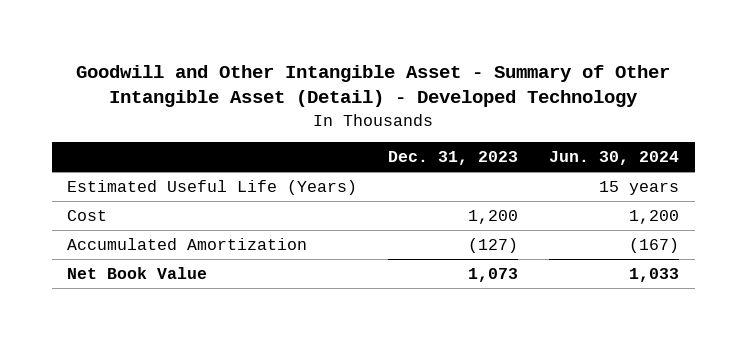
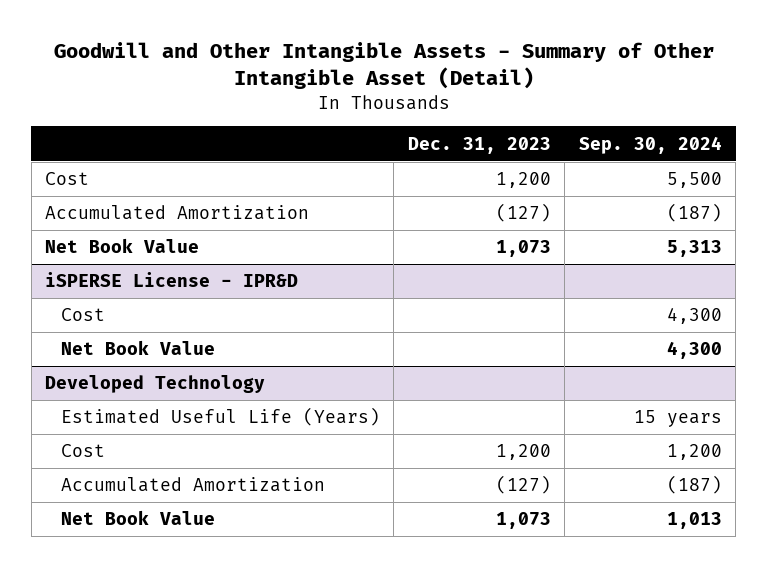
[76,64,671,108] Goodwill and Other Intangible Asset - Summary of Other Intangible Asset (Detail) - Developed Technology -> [53,42,714,90] Goodwill and Other Intangible Assets - Summary of Other Intangible Asset (Detail)
[549,151,680,166] Jun. 30, 2024 -> none
none -> [578,135,722,154] Sep. 30, 2024
none -> [45,172,90,186] Cost
none -> [45,205,310,221] Accumulated Amortization
none -> [45,238,200,254] Net Book Value
none -> [45,272,299,288] iSPERSE License - IPR&D
none -> [60,308,105,322] Cost
none -> [60,340,215,356] Net Book Value
none -> [45,375,266,394] Developed Technology

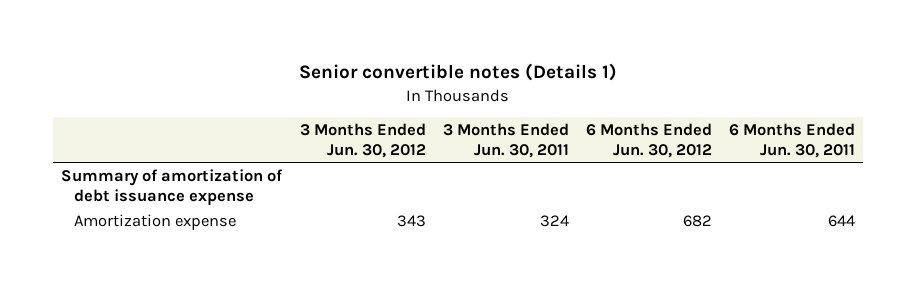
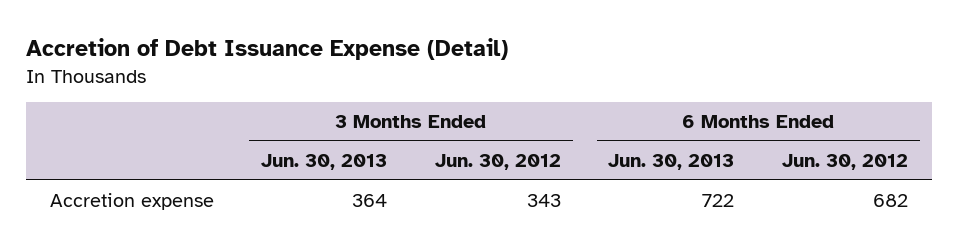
[299,63,618,82] Senior convertible notes (Details 1) -> [25,38,508,61] Accretion of Debt Issuance Expense (Detail)
[442,122,569,158] 3 Months Ended Jun. 30, 2011 -> none
[728,122,855,158] 6 Months Ended Jun. 30, 2011 -> none
none -> [261,154,388,171] Jun. 30, 2013
none -> [608,154,735,171] Jun. 30, 2013
[61,168,284,205] Summary of amortization of debt issuance expense -> none
[74,213,237,230] Amortization expense -> [49,193,214,211] Accretion expense

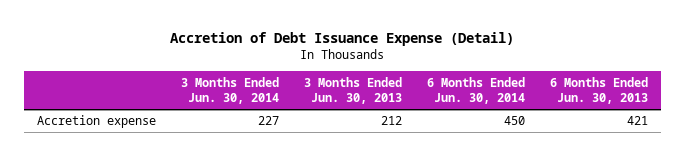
[434,154,561,171] Jun. 30, 2012 -> none
[782,154,909,171] Jun. 30, 2012 -> none
none -> [180,76,279,105] 3 Months Ended Jun. 30, 2014
none -> [427,76,526,105] 6 Months Ended Jun. 30, 2014
[352,194,388,208] 364 -> [380,116,402,126] 212
[702,194,735,208] 722 -> [627,116,649,126] 421

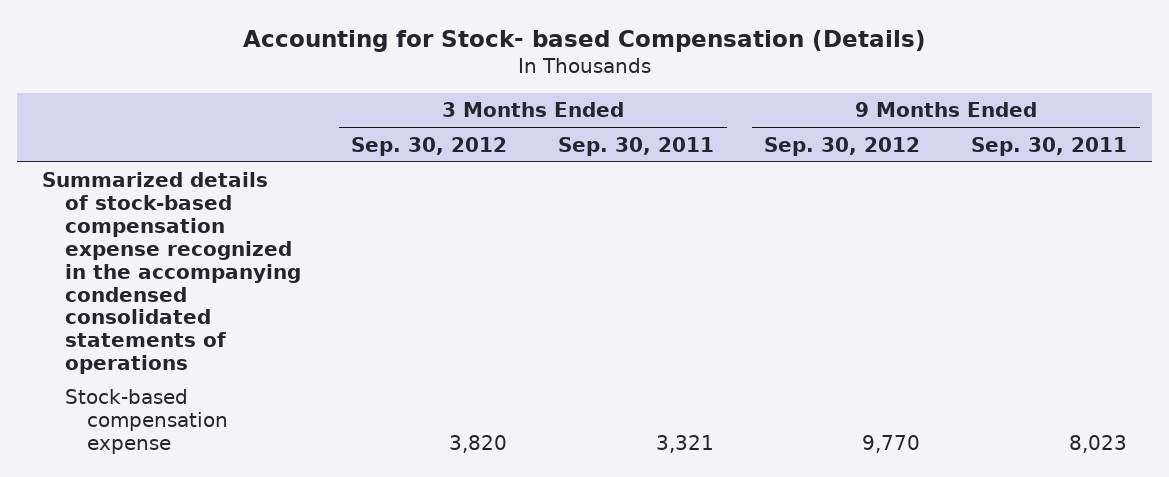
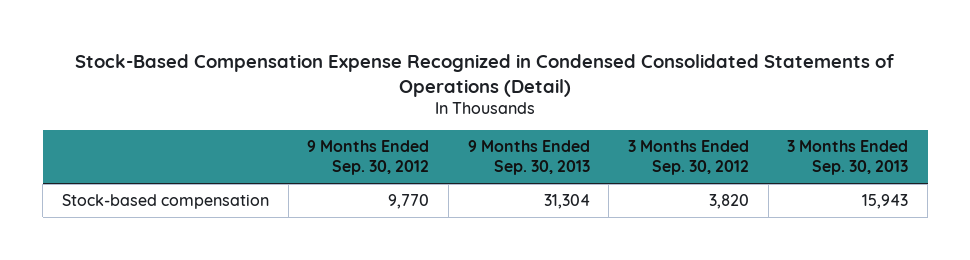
[242,30,926,53] Accounting for Stock- based Compensation (Details) -> [75,53,895,97] Stock-Based Compensation Expense Recognized in Condensed Consolidated Statements of Operations (Detail)
[557,136,714,156] Sep. 30, 2011 -> none
[971,136,1128,156] Sep. 30, 2011 -> none
none -> [467,140,590,176] 9 Months Ended Sep. 30, 2013
none -> [787,140,909,176] 3 Months Ended Sep. 30, 2013
[42,172,301,375] Summarized details of stock-based compensation expense recognized in the accompanying condensed consolidated statements of operations -> none
[64,389,229,455] Stock-based compensation expense -> [61,193,269,209] Stock-based compensation

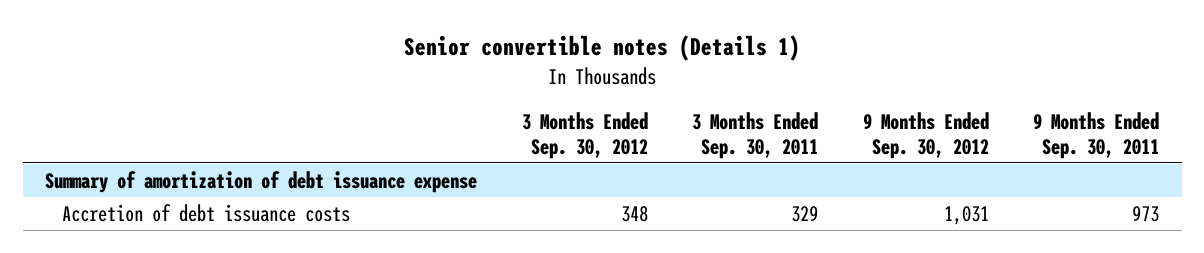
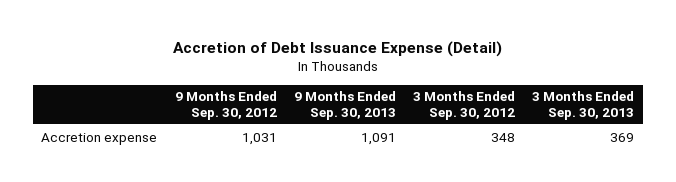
[404,35,801,62] Senior convertible notes (Details 1) -> [172,41,502,58] Accretion of Debt Issuance Expense (Detail)
[692,111,819,159] 3 Months Ended Sep. 30, 2011 -> none
[1033,111,1160,159] 9 Months Ended Sep. 30, 2011 -> none
none -> [293,91,396,120] 9 Months Ended Sep. 30, 2013
none -> [532,91,635,120] 3 Months Ended Sep. 30, 2013
[44,170,477,193] Summary of amortization of debt issuance expense -> none
[62,203,351,222] Accretion of debt issuance costs -> [41,132,158,145] Accretion expense

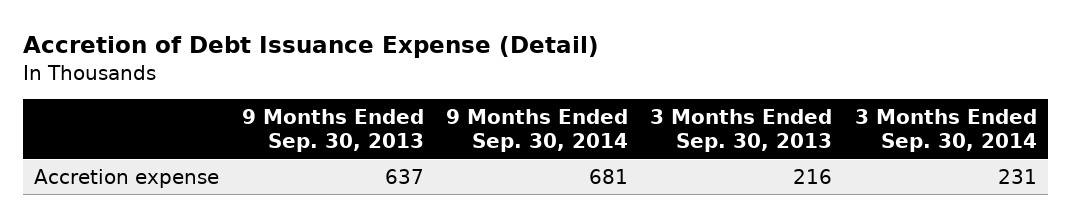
[174,91,277,120] 9 Months Ended Sep. 30, 2012 -> none
[413,91,516,120] 3 Months Ended Sep. 30, 2012 -> none
none -> [445,108,628,153] 9 Months Ended Sep. 30, 2014
none -> [854,108,1037,153] 3 Months Ended Sep. 30, 2014
[360,132,396,145] 1,091 -> [384,169,424,185] 637
[610,132,635,142] 369 -> [793,169,833,185] 216

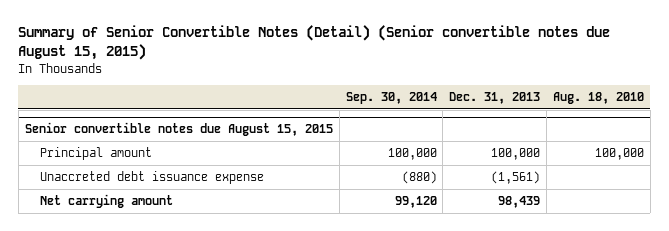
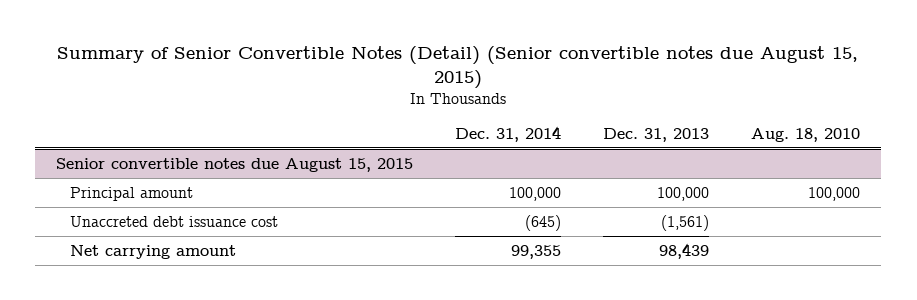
[345,92,437,105] Sep. 30, 2014 -> none
none -> [455,125,562,142] Dec. 31, 2014
[39,171,264,185] Unaccreted debt issuance expense -> [70,215,279,227] Unaccreted debt issuance cost

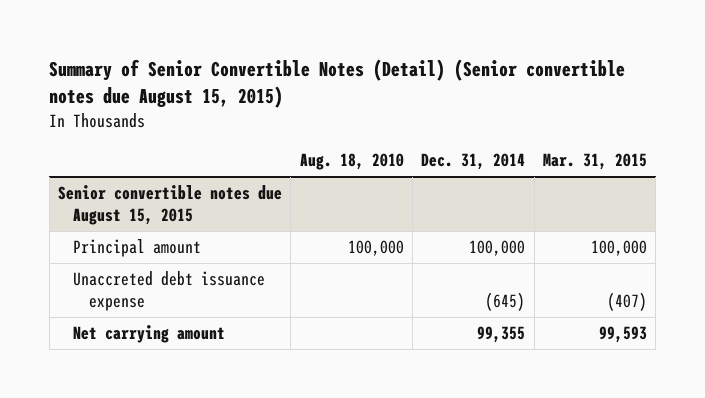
[603,127,710,142] Dec. 31, 2013 -> none
none -> [543,153,648,171] Mar. 31, 2015
[70,215,279,227] Unaccreted debt issuance cost -> [73,271,266,312] Unaccreted debt issuance expense

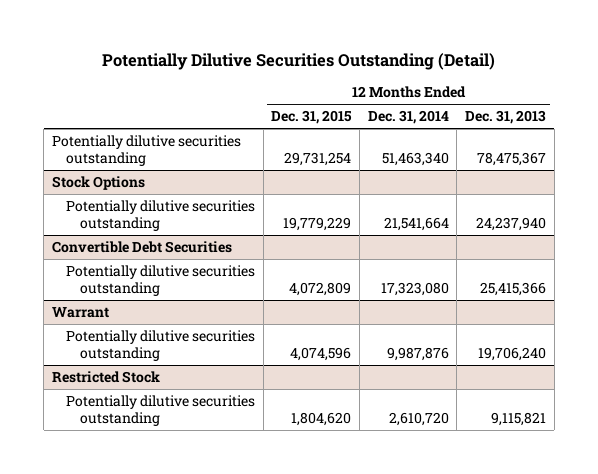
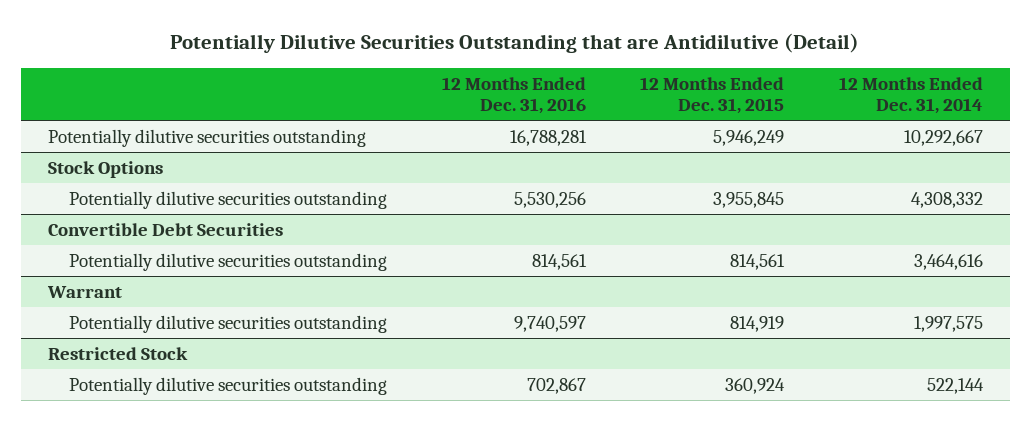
[102,52,496,70] Potentially Dilutive Securities Outstanding (Detail) -> [170,33,860,54] Potentially Dilutive Securities Outstanding that are Antidilutive (Detail)
[464,110,546,125] Dec. 31, 2013 -> none
none -> [441,76,586,115] 12 Months Ended Dec. 31, 2016
[284,152,352,167] 29,731,254 -> [713,129,785,146] 5,946,249
[381,152,449,167] 51,463,340 -> [903,129,983,146] 10,292,667
[283,217,352,232] 19,779,229 -> [713,191,785,208] 3,955,845
[383,217,449,232] 21,541,664 -> [910,191,983,208] 4,308,332
[289,282,352,297] 4,072,809 -> [730,253,786,270] 814,561
[380,282,449,297] 17,323,080 -> [913,253,983,270] 3,464,616
[290,347,352,362] 4,074,596 -> [730,315,785,332] 814,919
[386,347,449,362] 9,987,876 -> [913,315,983,332] 1,997,575
[291,412,352,427] 1,804,620 -> [725,377,786,394] 360,924
[388,412,449,427] 2,610,720 -> [926,377,984,394] 522,144

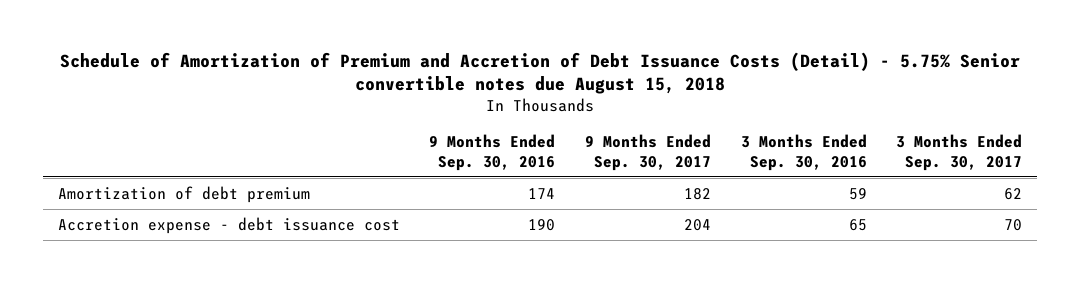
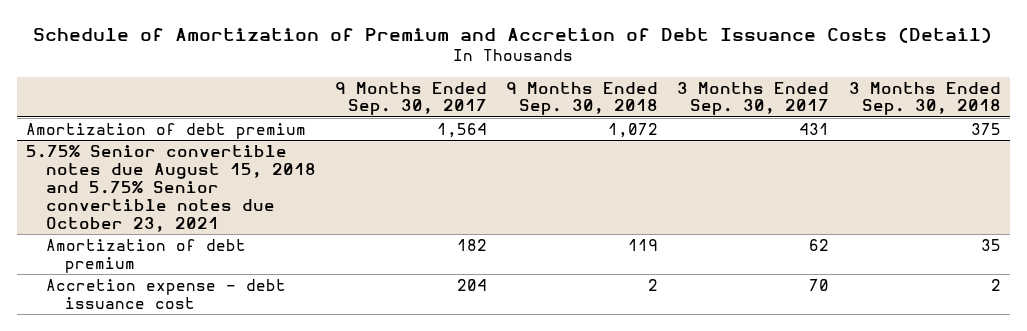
[60,51,1021,95] Schedule of Amortization of Premium and Accretion of Debt Issuance Costs (Detail) - 5.75% Senior convertible notes due August 15, 2018 -> [33,26,993,43] Schedule of Amortization of Premium and Accretion of Debt Issuance Costs (Detail)
[429,134,556,171] 9 Months Ended Sep. 30, 2016 -> none
[740,134,867,171] 3 Months Ended Sep. 30, 2016 -> none
none -> [506,81,659,116] 9 Months Ended Sep. 30, 2018
none -> [848,81,1001,116] 3 Months Ended Sep. 30, 2018
none -> [26,122,307,139] Amortization of debt premium
none -> [26,144,316,232] 5.75% Senior convertible notes due August 15, 2018 and 5.75% Senior convertible notes due October 23, 2021

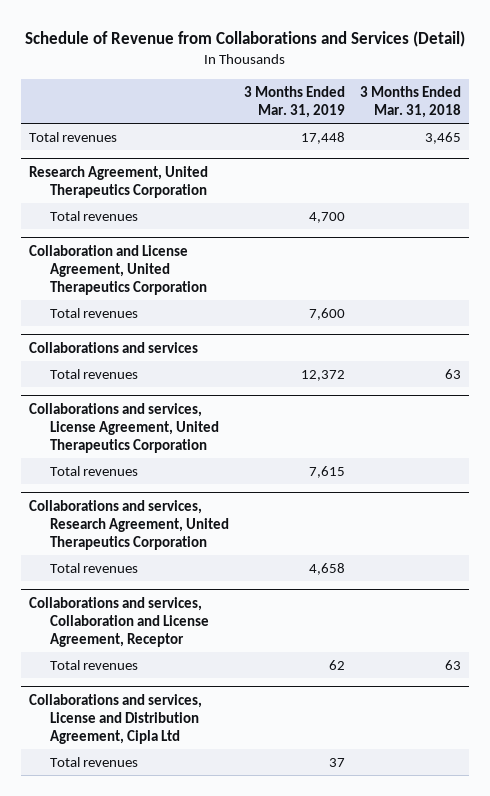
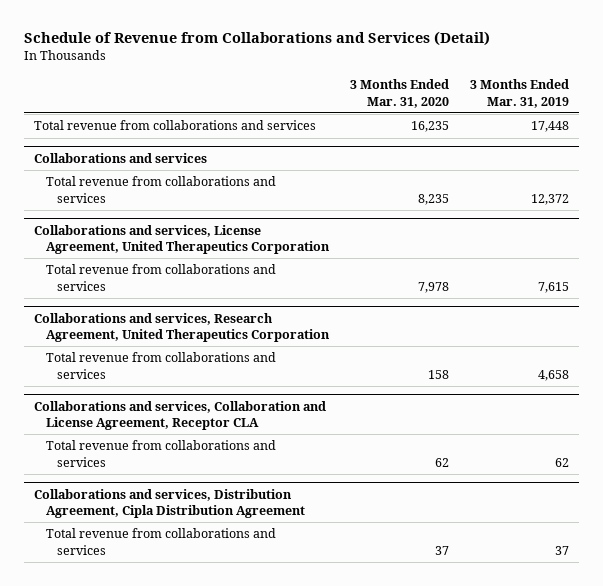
[360,86,462,119] 3 Months Ended Mar. 31, 2018 -> none
none -> [349,79,449,108] 3 Months Ended Mar. 31, 2020
[29,165,209,198] Research Agreement, United Therapeutics Corporation -> none
[49,211,138,222] Total revenues -> none
[29,244,207,295] Collaboration and License Agreement, United Therapeutics Corporation -> none
[49,308,138,319] Total revenues -> none
[29,132,118,143] Total revenues -> [34,120,317,131] Total revenue from collaborations and services
[49,369,138,380] Total revenues -> [45,176,276,203] Total revenue from collaborations and services
[49,466,138,477] Total revenues -> [45,264,276,291] Total revenue from collaborations and services
[49,563,138,574] Total revenues -> [45,352,276,379] Total revenue from collaborations and services
[29,596,209,647] Collaborations and services, Collaboration and License Agreement, Receptor -> [34,400,327,430] Collaborations and services, Collaboration and License Agreement, Receptor CLA
[49,660,138,671] Total revenues -> [45,440,276,467] Total revenue from collaborations and services
[29,693,203,744] Collaborations and services, License and Distribution Agreement, Cipla Ltd -> [34,488,305,518] Collaborations and services, Distribution Agreement, Cipla Distribution Agreement
[49,757,138,768] Total revenues -> [45,528,276,555] Total revenue from collaborations and services

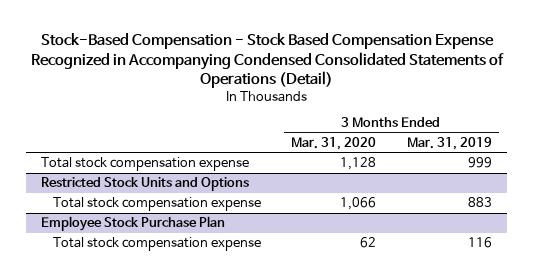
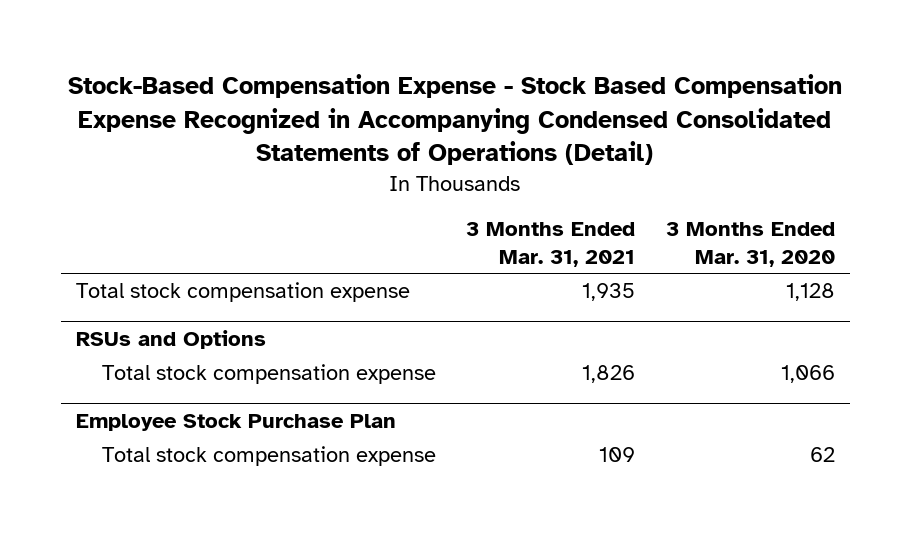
[30,33,504,88] Stock-Based Compensation - Stock Based Compensation Expense Recognized in Accompanying Condensed Consolidated Statements of Operations (Detail) -> [68,74,843,166] Stock-Based Compensation Expense - Stock Based Compensation Expense Recognized in Accompanying Condensed Consolidated Statements of Operations (Detail)
[406,137,492,151] Mar. 31, 2019 -> none
none -> [466,222,636,267] 3 Months Ended Mar. 31, 2021
[41,177,250,192] Restricted Stock Units and Options -> [76,329,267,349] RSUs and Options

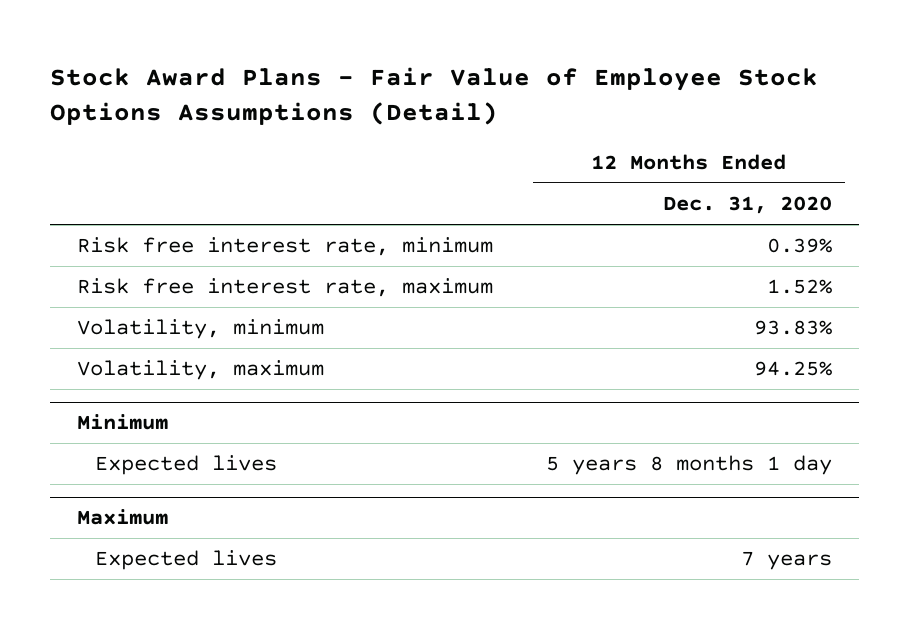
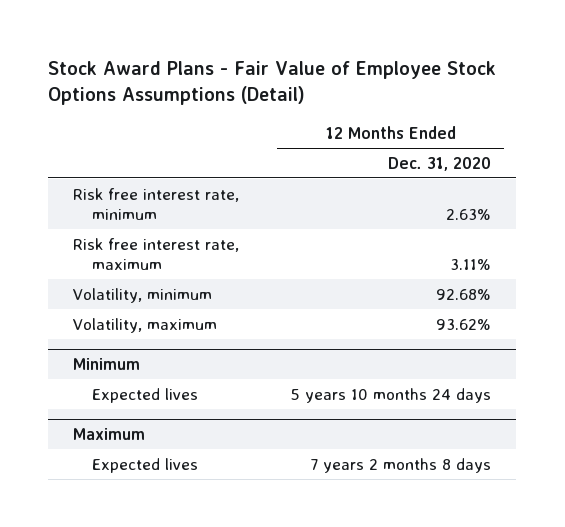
[767,238,833,254] 0.39% -> [446,208,492,220] 2.63%
[767,279,833,295] 1.52% -> [450,258,492,270] 3.11%
[754,320,833,336] 93.83% -> [436,288,492,300] 92.68%
[754,361,833,377] 94.25% -> [436,318,492,330] 93.62%
[546,455,833,476] 5 years 8 months 1 day -> [290,387,492,403] 5 years 10 months 24 days
[741,551,833,571] 7 years -> [311,457,492,473] 7 years 2 months 8 days

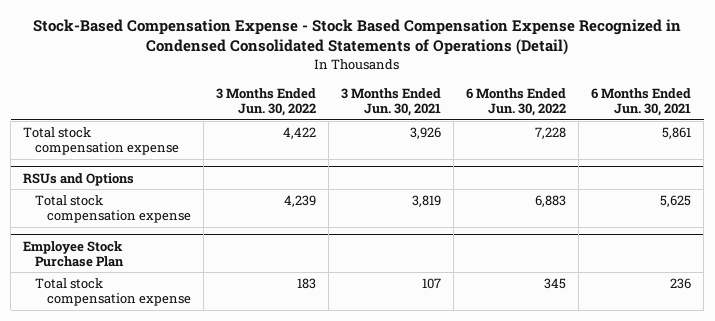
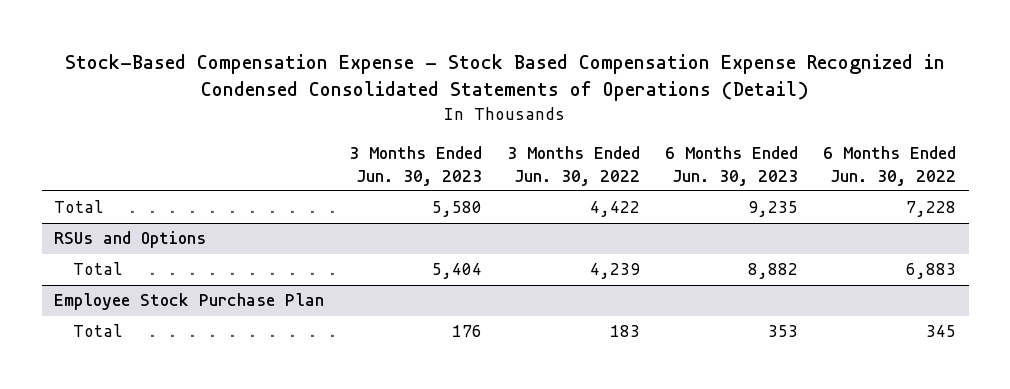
[341,87,442,117] 3 Months Ended Jun. 30, 2021 -> none
[591,87,692,117] 6 Months Ended Jun. 30, 2021 -> none
none -> [349,146,483,186] 3 Months Ended Jun. 30, 2023
none -> [665,146,799,186] 6 Months Ended Jun. 30, 2023
[23,126,180,156] Total stock compensation expense -> [54,200,105,214] Total
[35,194,192,224] Total stock compensation expense -> [72,262,123,276] Total
[35,277,192,307] Total stock compensation expense -> [72,324,123,338] Total

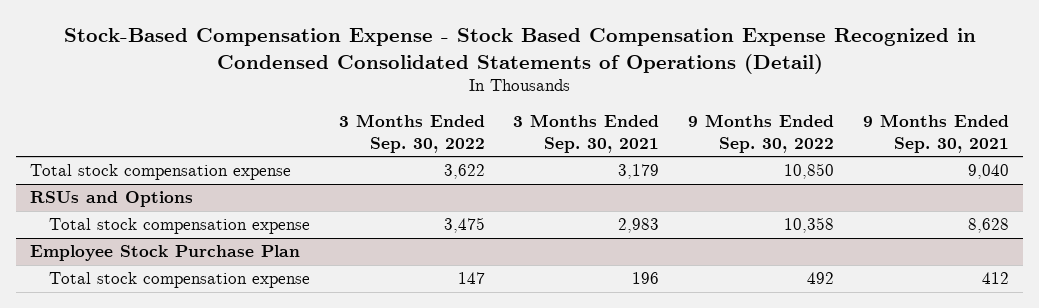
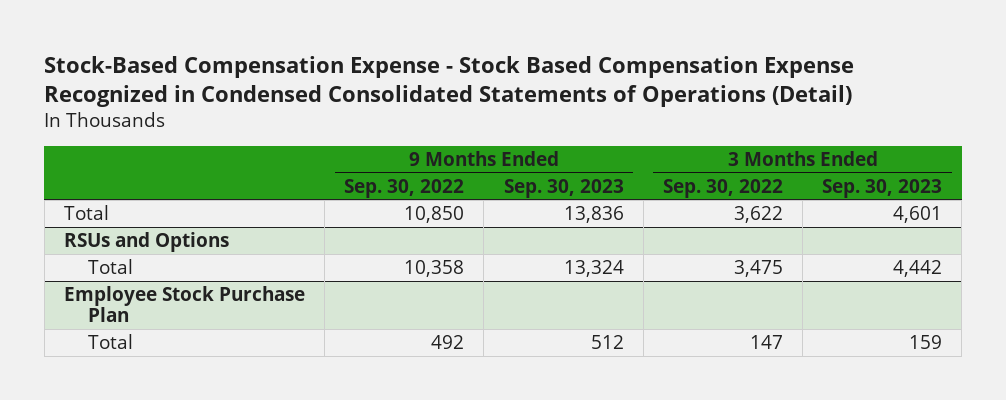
[513,114,660,153] 3 Months Ended Sep. 30, 2021 -> none
[863,114,1010,153] 9 Months Ended Sep. 30, 2021 -> none
none -> [503,178,624,198] Sep. 30, 2023
none -> [822,178,943,198] Sep. 30, 2023
[30,164,292,181] Total stock compensation expense -> [64,204,110,220] Total
[48,218,310,235] Total stock compensation expense -> [88,258,134,274] Total
[48,272,310,289] Total stock compensation expense -> [88,333,134,349] Total

